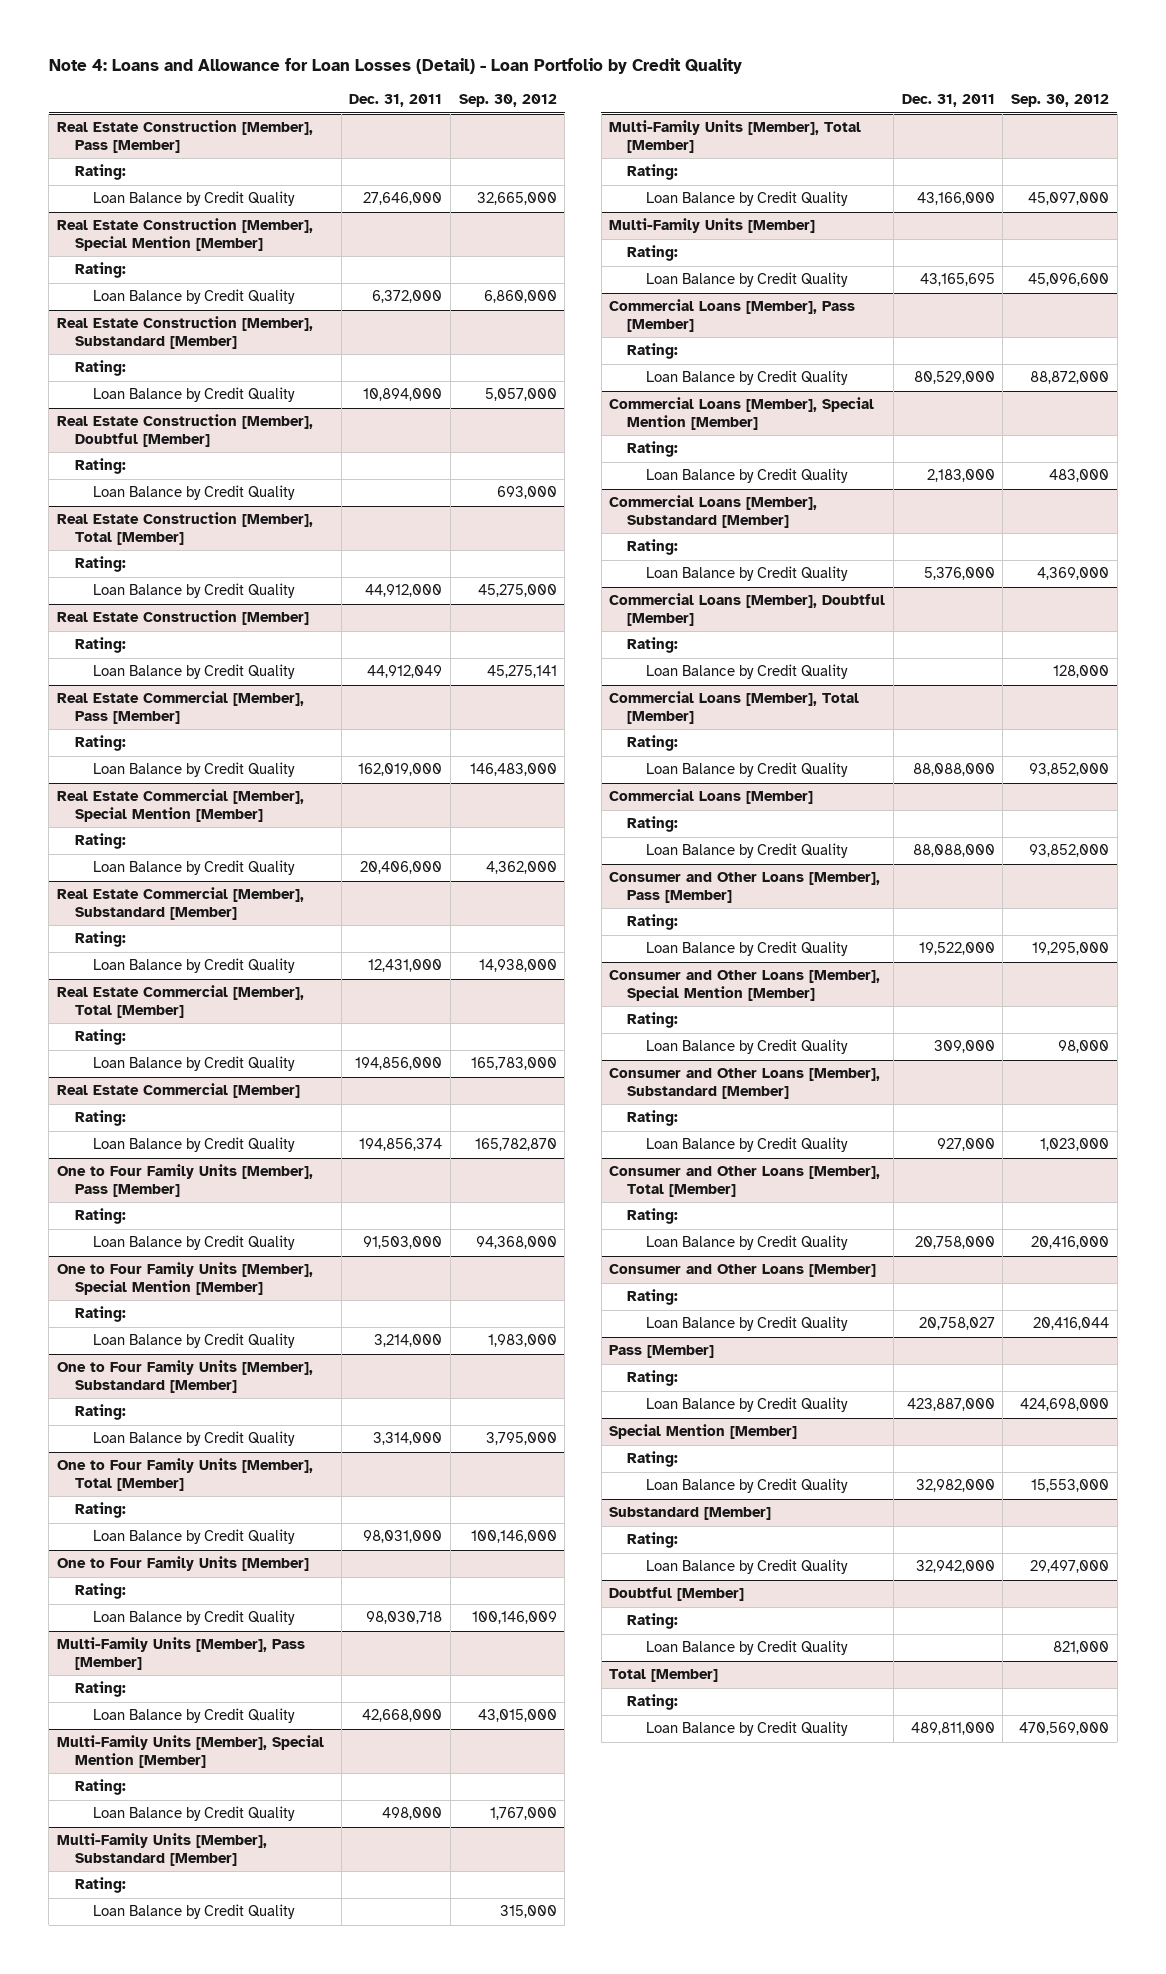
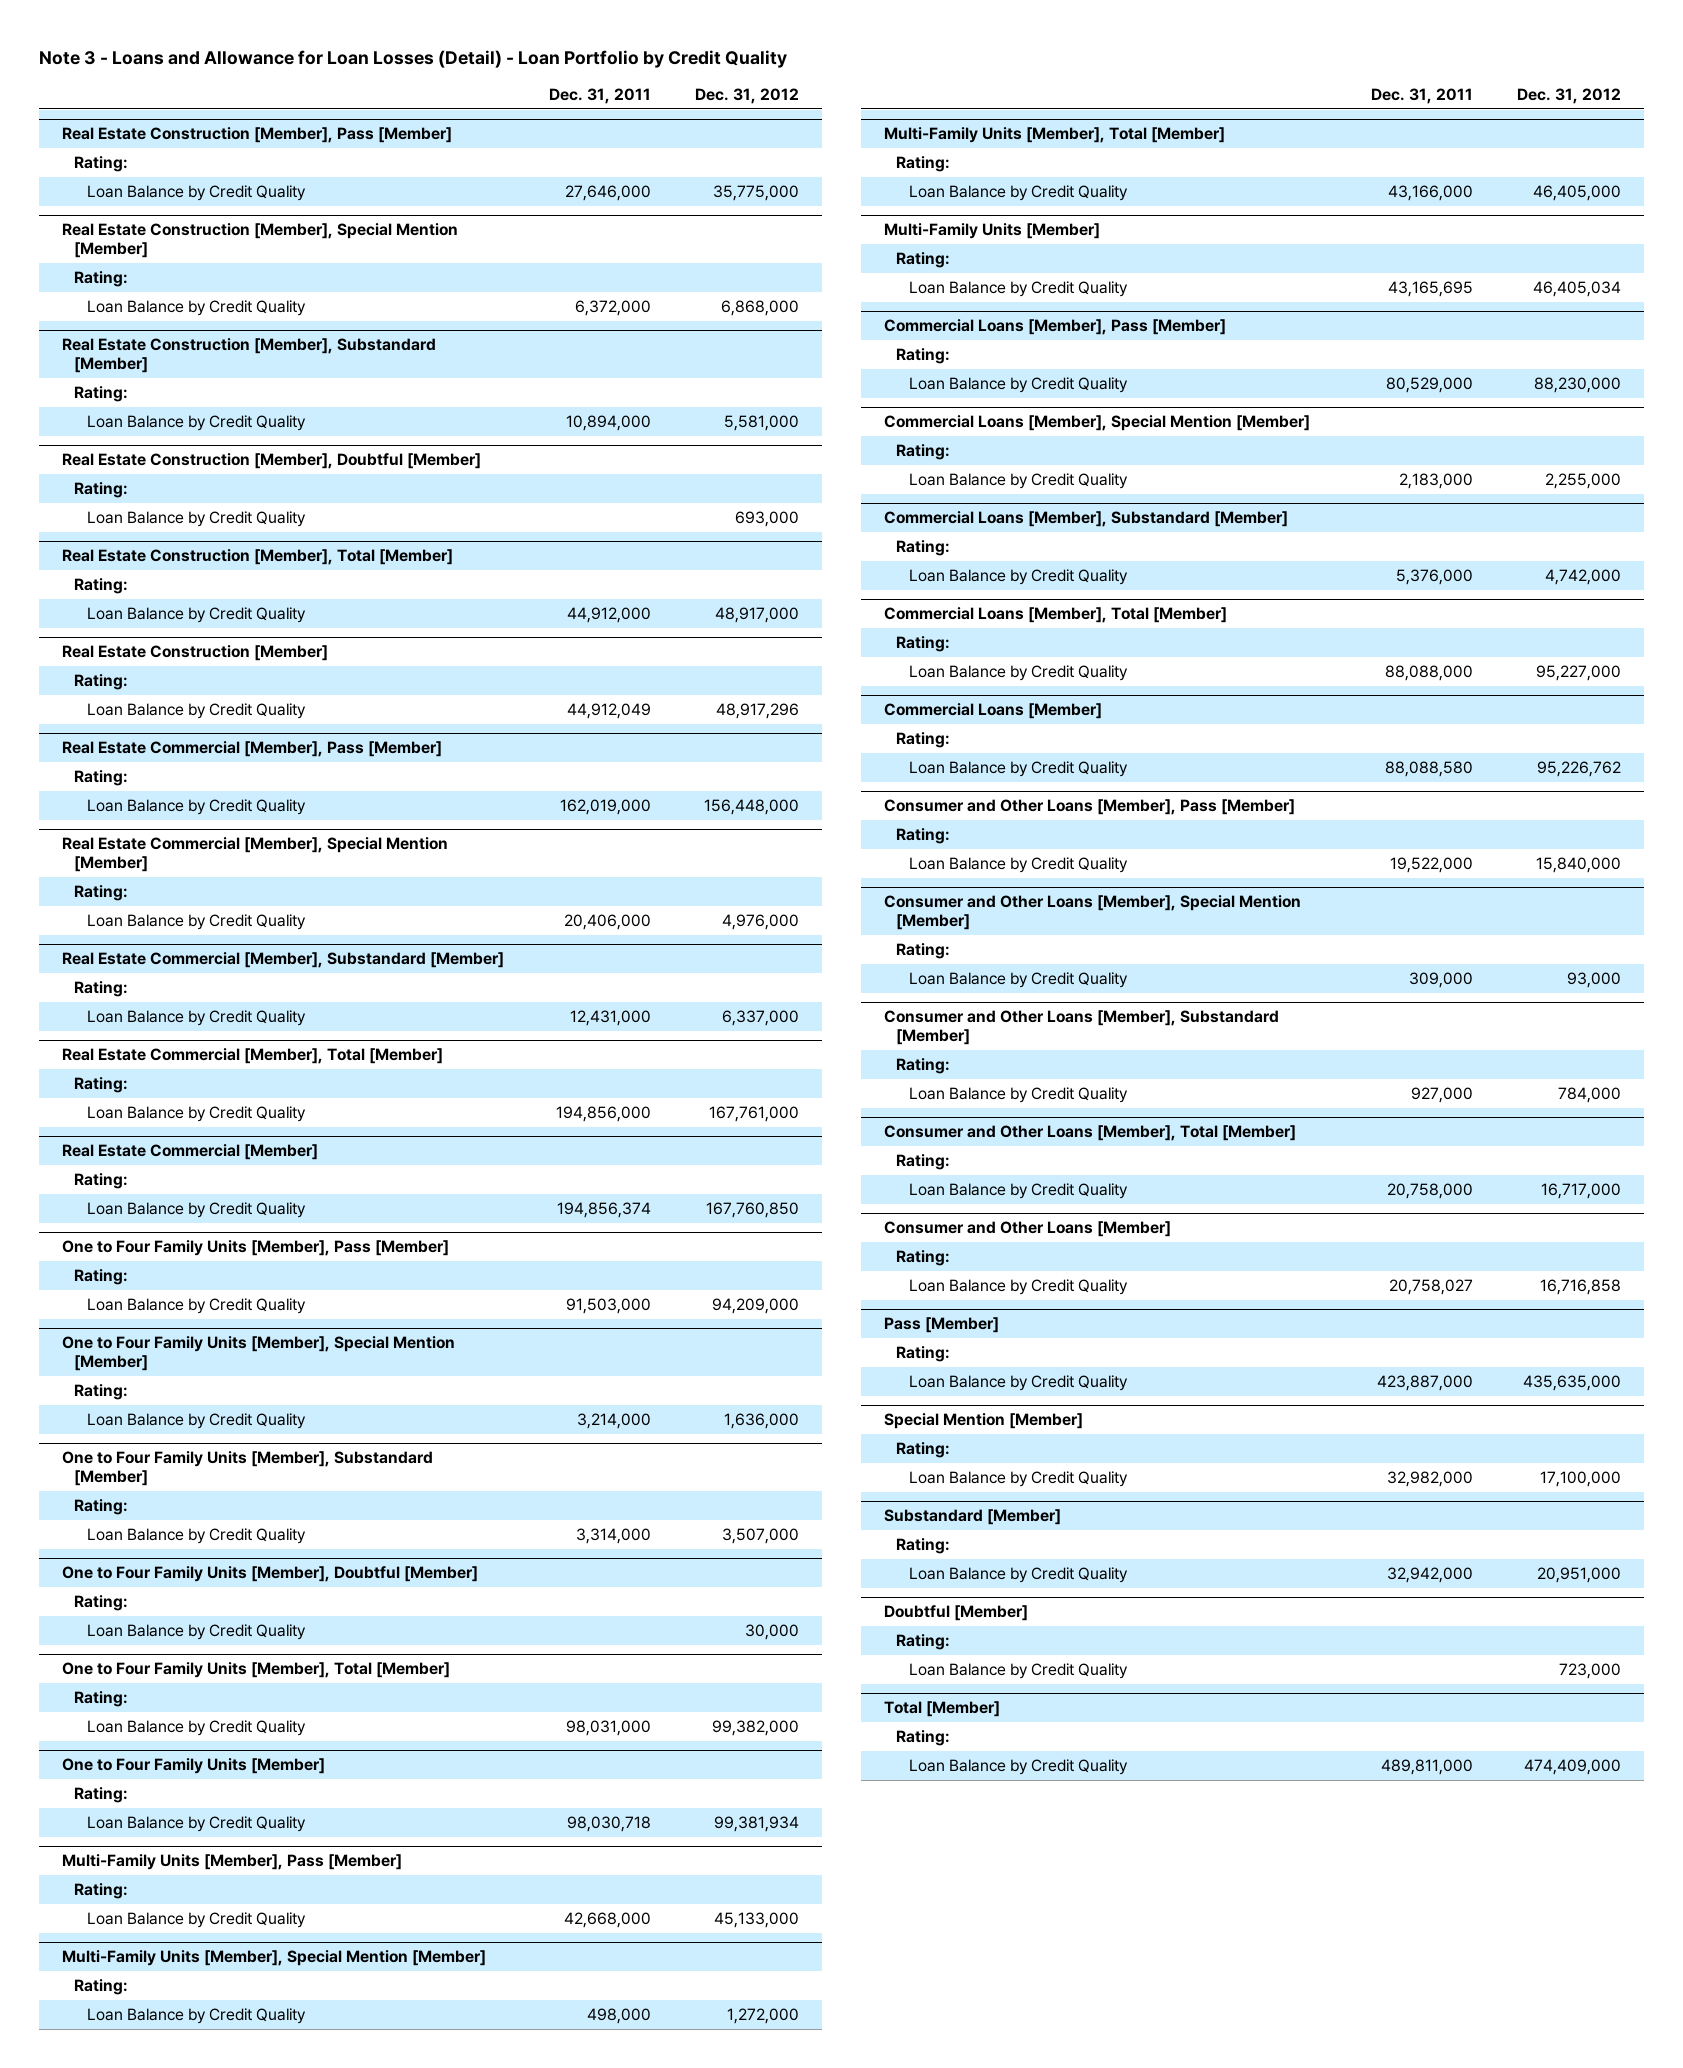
[48,58,742,75] Note 4: Loans and Allowance for Loan Losses (Detail) - Loan Portfolio by Credit Quality -> [39,50,788,69] Note 3 - Loans and Allowance for Loan Losses (Detail) - Loan Portfolio by Credit Quality
[458,94,557,108] Sep. 30, 2012 -> none
none -> [695,87,800,104] Dec. 31, 2012
none -> [61,1566,478,1583] One to Four Family Units [Member], Doubtful [Member]
none -> [74,1595,129,1612] Rating:
none -> [87,1624,307,1641] Loan Balance by Credit Quality
[56,1833,267,1866] Multi-Family Units [Member], Substandard [Member] -> none
[75,1877,127,1894] Rating: -> none
[93,1904,296,1920] Loan Balance by Credit Quality -> none
[609,593,886,626] Commercial Loans [Member], Doubtful [Member] -> none
[627,637,679,654] Rating: -> none
[645,664,848,680] Loan Balance by Credit Quality -> none
[912,844,995,858] 88,088,000 -> [1384,761,1473,778] 88,088,580

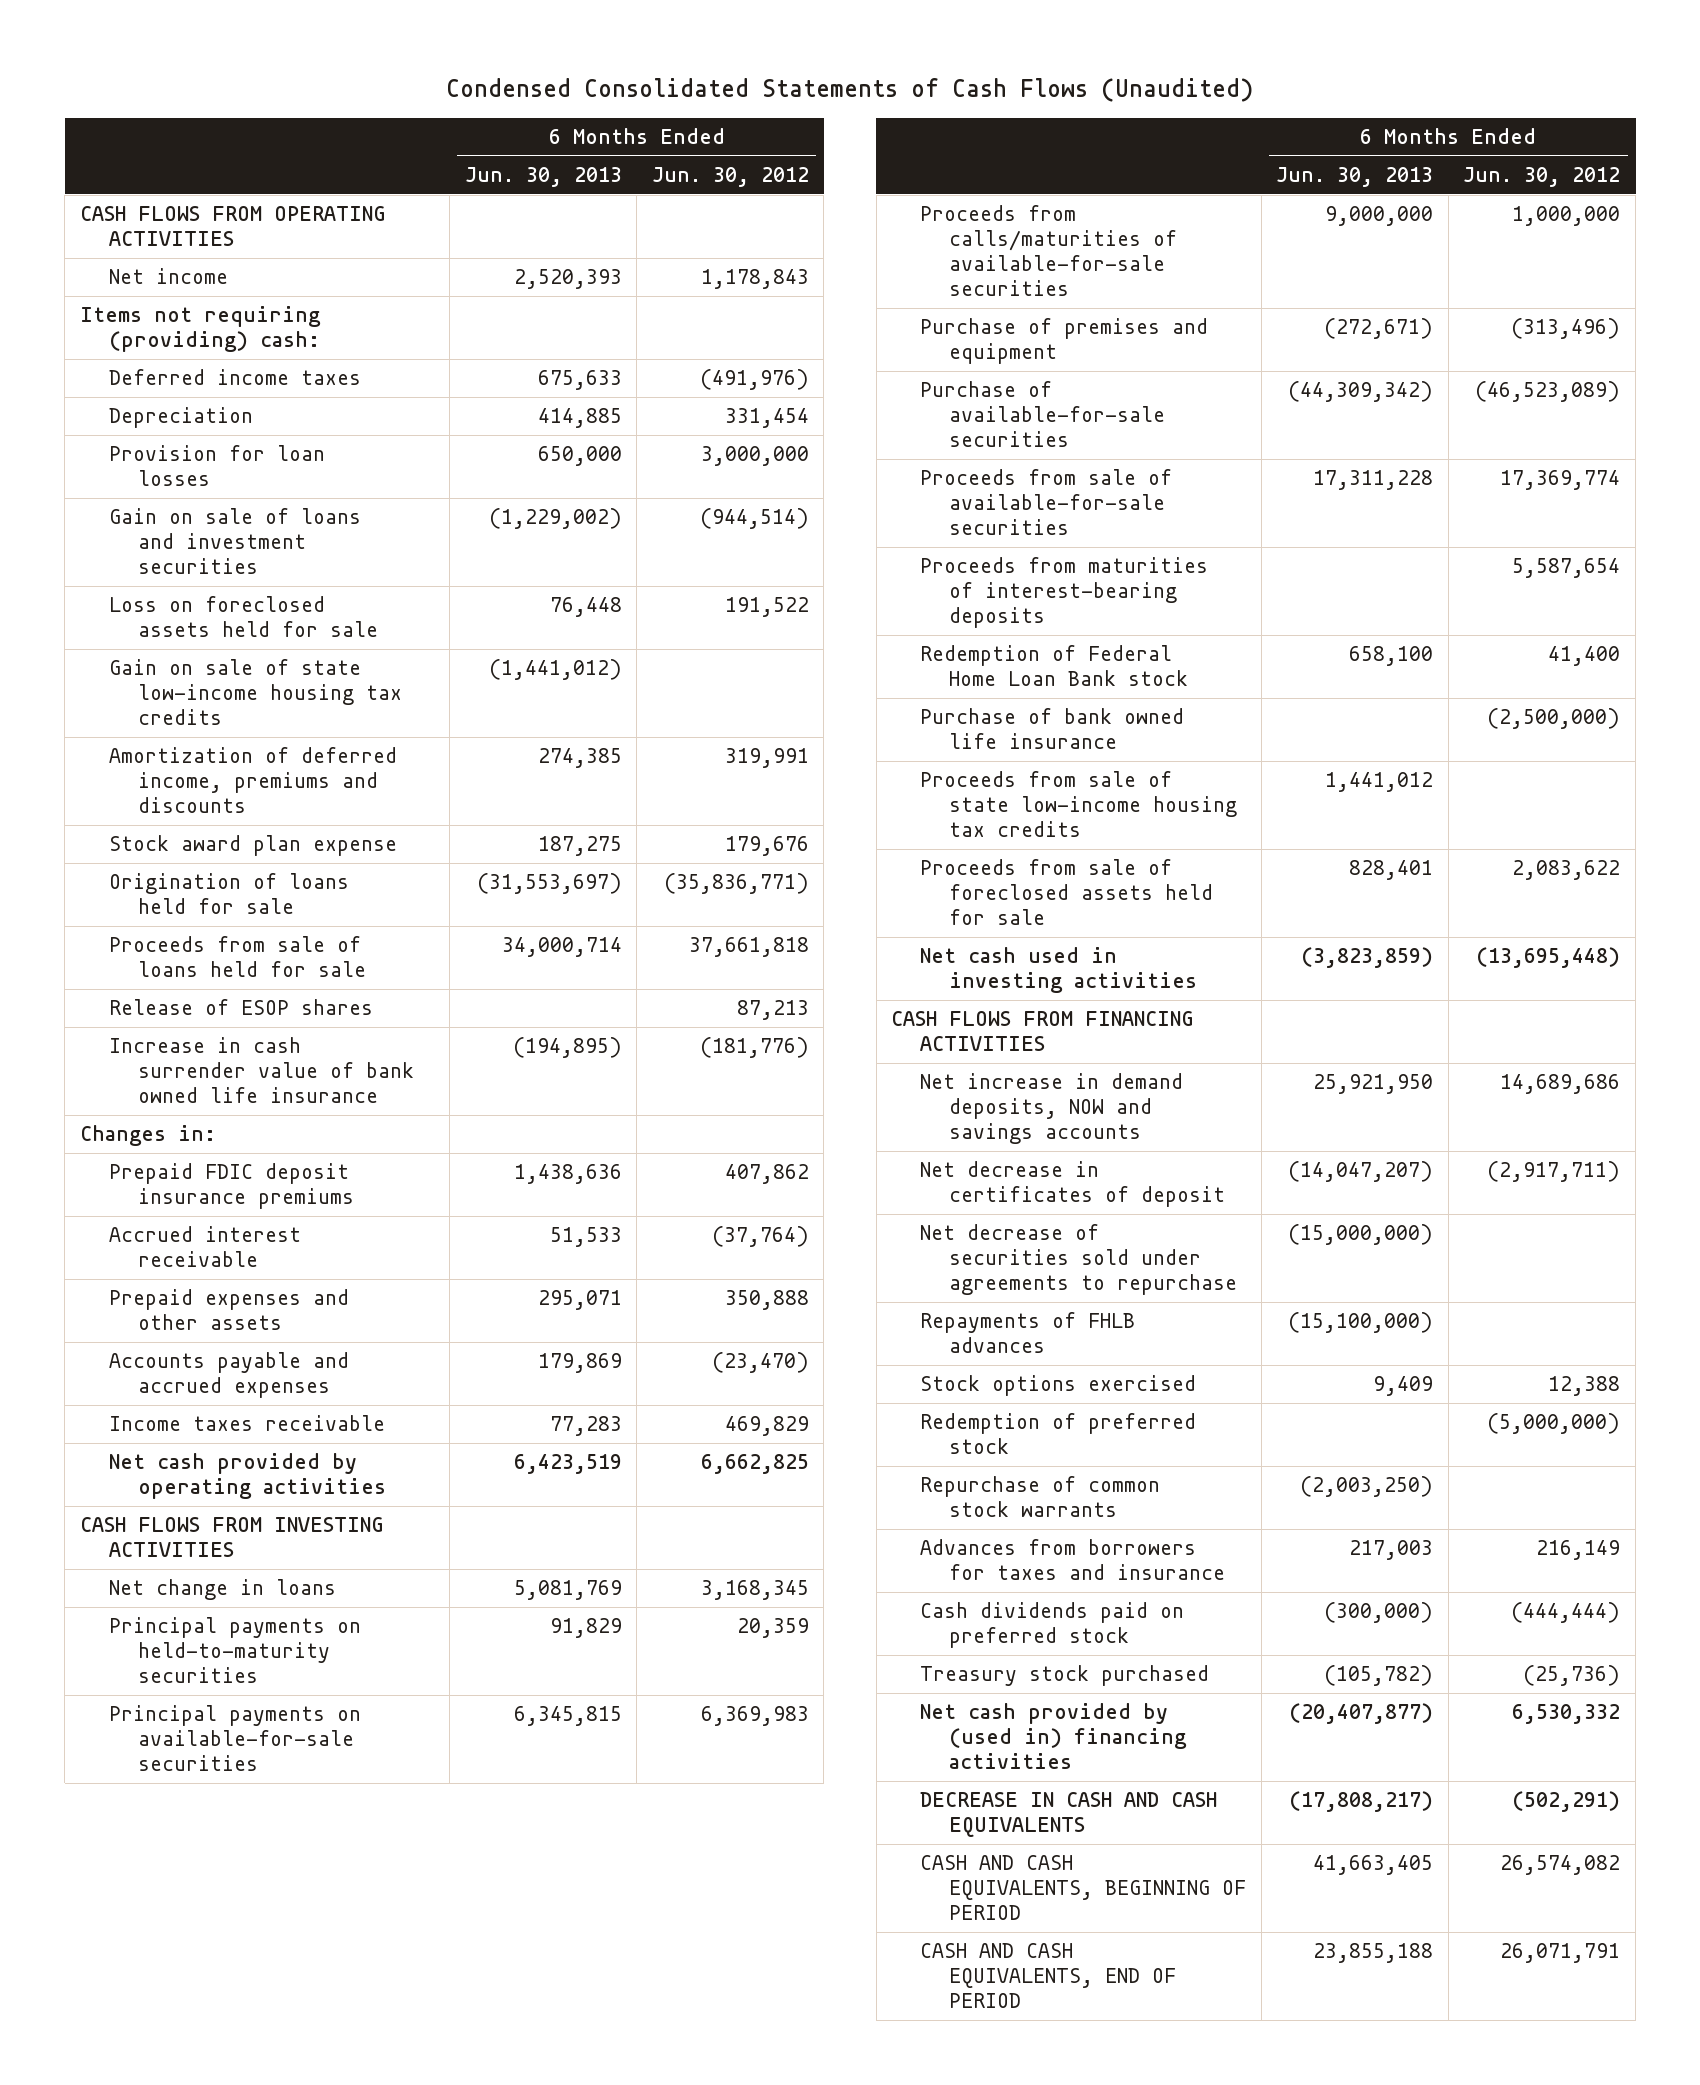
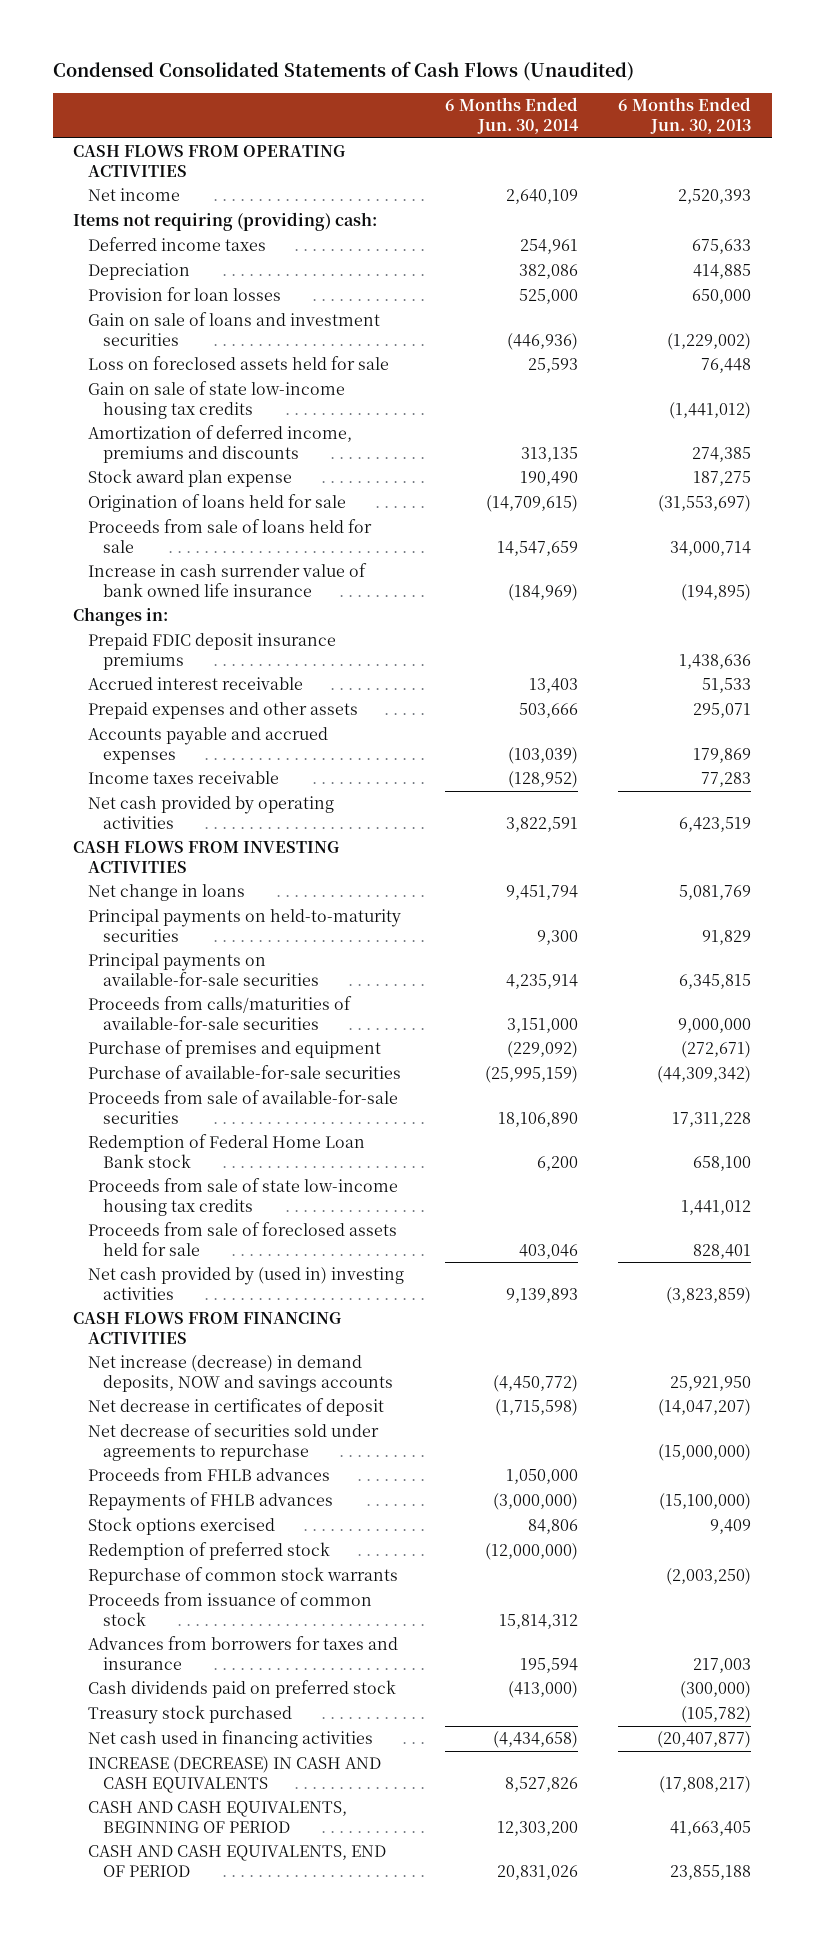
[651,167,809,188] Jun. 30, 2012 -> none
none -> [444,97,579,134] 6 Months Ended Jun. 30, 2014
[108,999,373,1016] Release of ESOP shares -> none
[920,557,1209,629] Proceeds from maturities of interest-bearing deposits -> none
[920,708,1185,750] Purchase of bank owned life insurance -> none
[920,947,1198,994] Net cash used in investing activities -> [88,1267,405,1300] Net cash provided by (used in) investing activities
[920,1073,1184,1145] Net increase in demand deposits, NOW and savings accounts -> [88,1355,394,1392] Net increase (decrease) in demand deposits, NOW and savings accounts
none -> [88,1467,331,1482] Proceeds from FHLB advances
none -> [88,1592,373,1626] Proceeds from issuance of common stock
[920,1703,1188,1770] Net cash provided by (used in) financing activities -> [88,1730,374,1749] Net cash used in financing activities
[920,1792,1218,1838] DECREASE IN CASH AND CASH EQUIVALENTS -> [88,1756,382,1793] INCREASE (DECREASE) IN CASH AND CASH EQUIVALENTS

